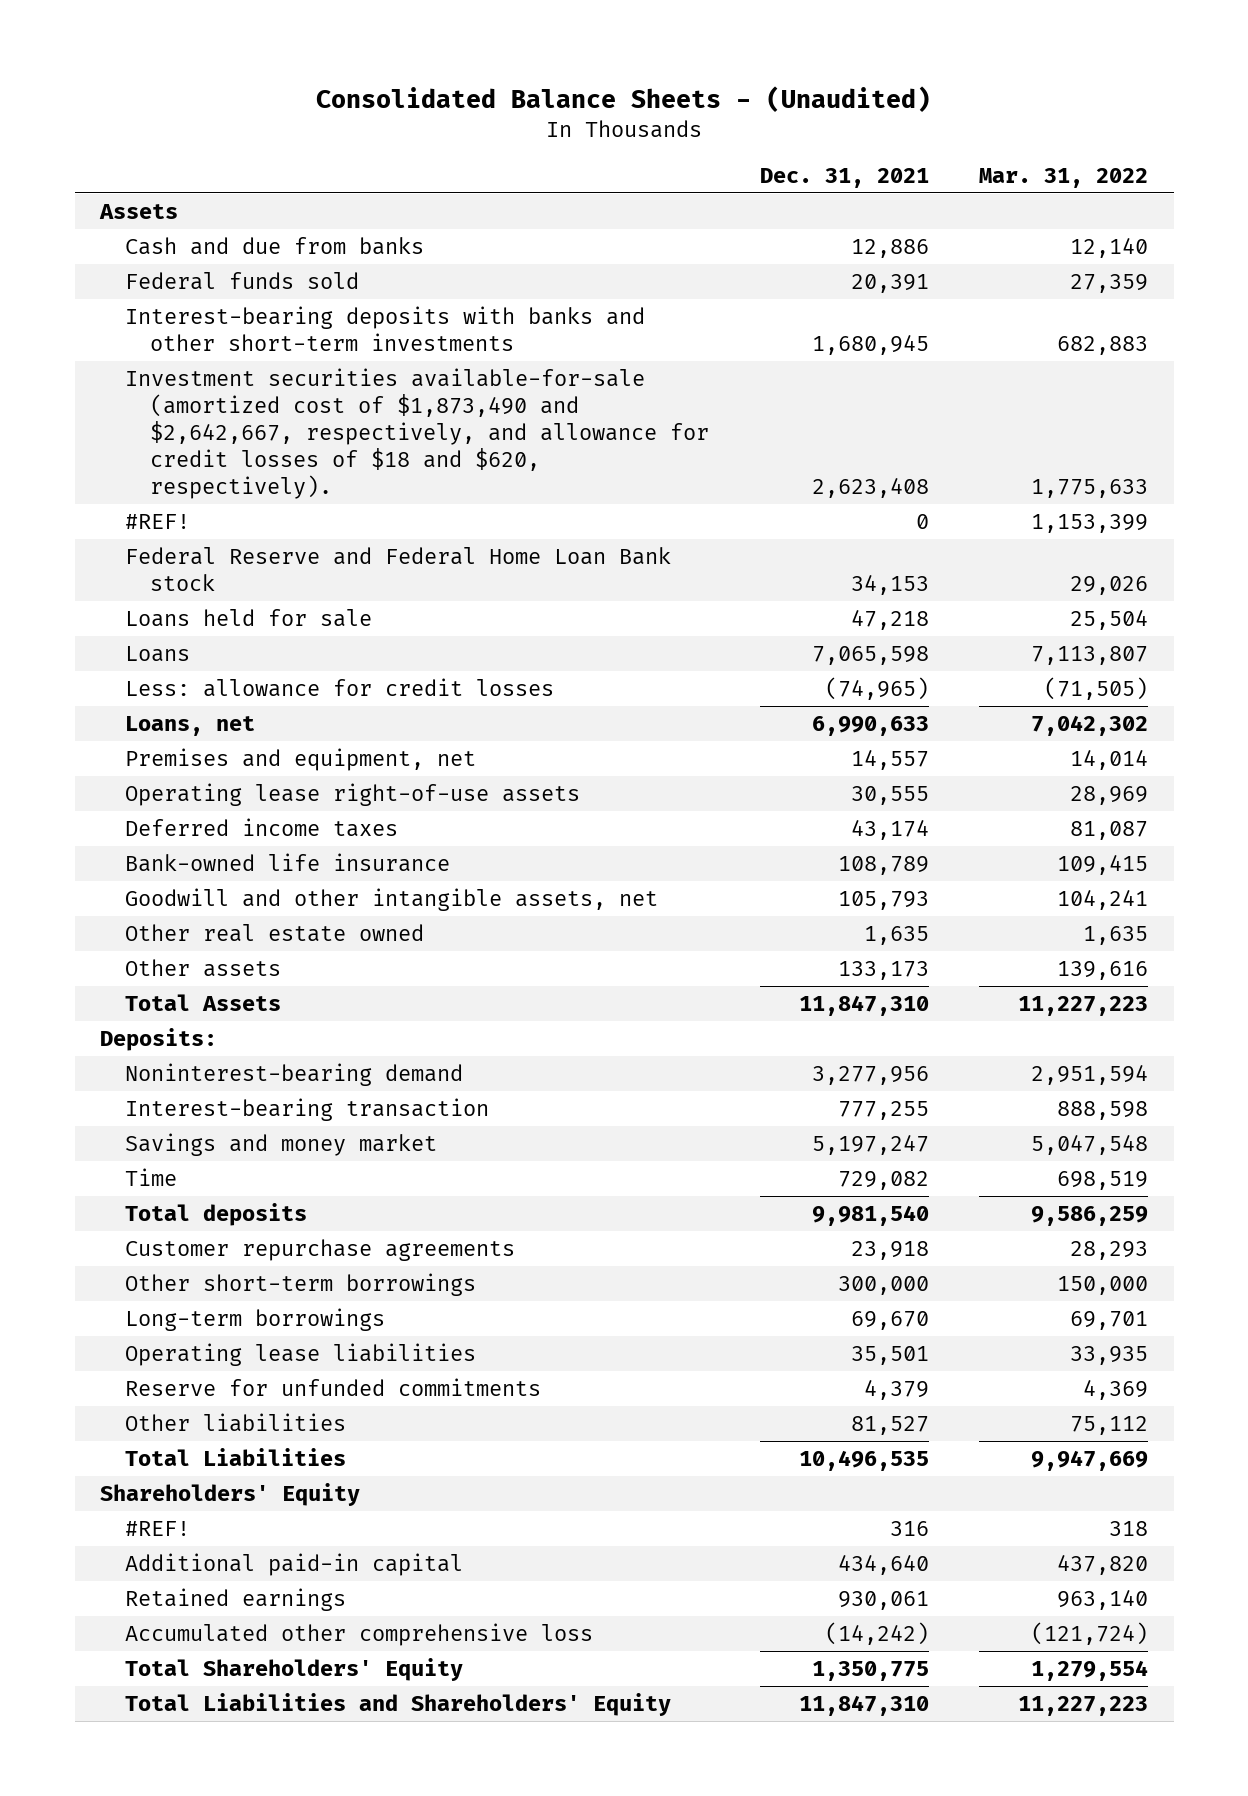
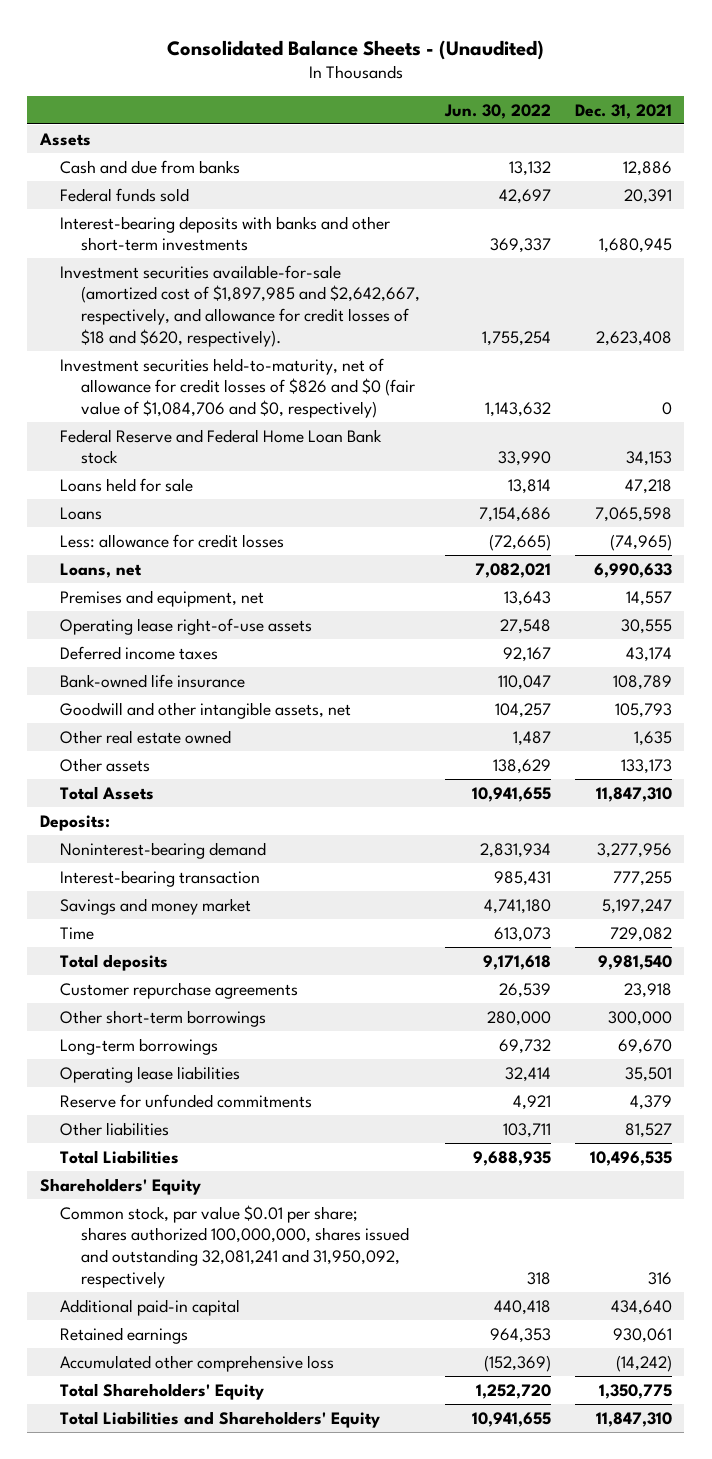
[979,167,1149,188] Mar. 31, 2022 -> none
none -> [443,103,551,119] Jun. 30, 2022
[124,367,709,500] Investment securities available-for-sale (amortized cost of $1,873,490 and $2,642,667, respectively, and allowance for credit losses of $18 and $620, respectively). -> [60,264,421,347] Investment securities available-for-sale (amortized cost of $1,897,985 and $2,642,667, respectively, and allowance for credit losses of $18 and $620, respectively).
[124,513,190,529] #REF! -> [60,357,416,418] Investment securities held-to-maturity, net of allowance for credit losses of $826 and $0 (fair value of $1,084,706 and $0, respectively)
[124,1520,190,1536] #REF! -> [60,1204,410,1288] Common stock, par value $0.01 per share; shares authorized 100,000,000, shares issued and outstanding 32,081,241 and 31,950,092, respectively

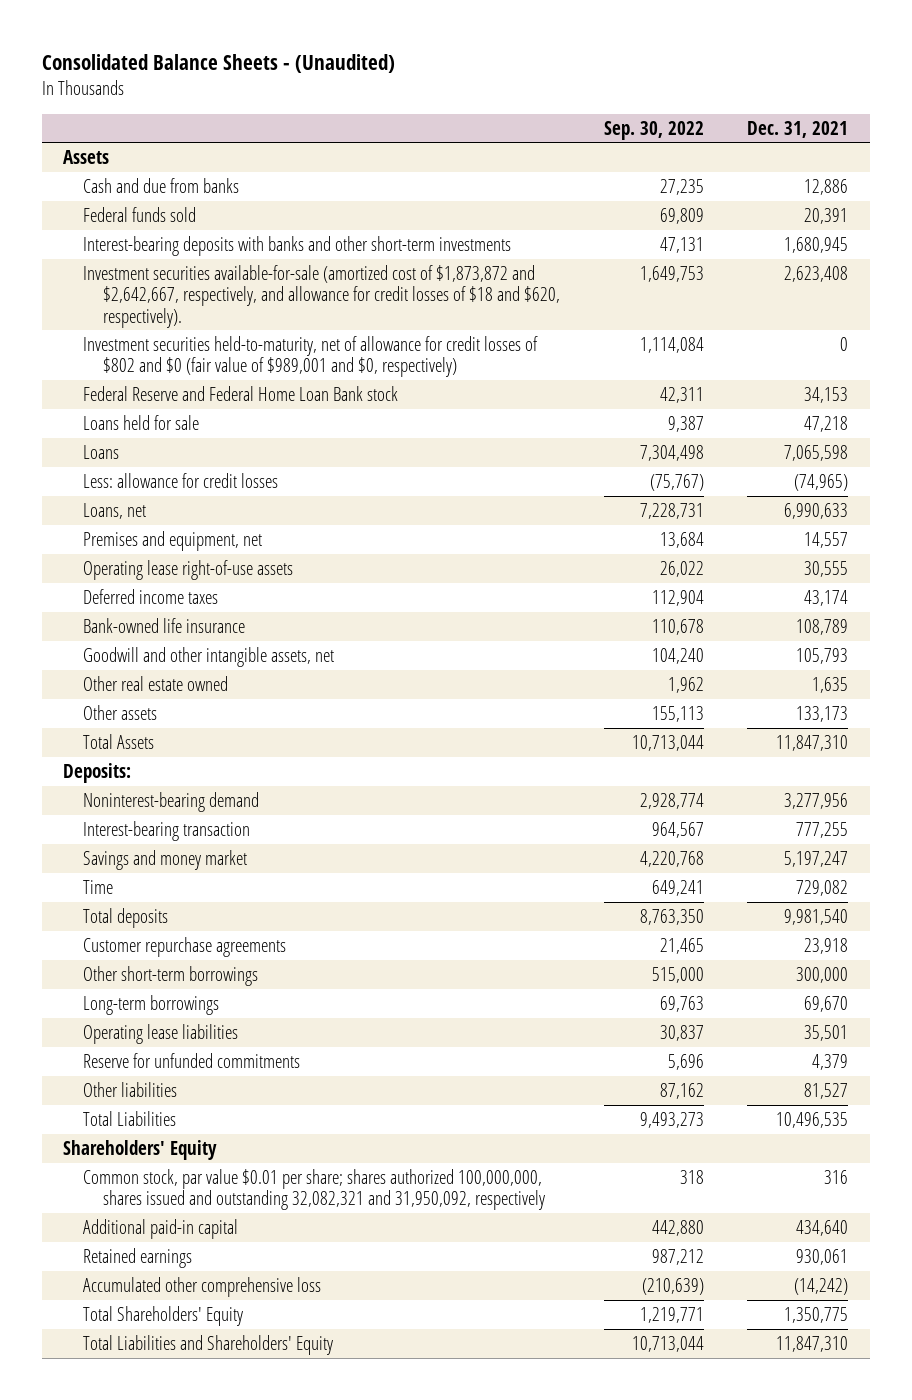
[443,103,551,119] Jun. 30, 2022 -> none
none -> [603,120,704,140] Sep. 30, 2022
[60,264,421,347] Investment securities available-for-sale (amortized cost of $1,897,985 and $2,642,667, respectively, and allowance for credit losses of $18 and $620, respectively). -> [83,264,561,328] Investment securities available-for-sale (amortized cost of $1,873,872 and $2,642,667, respectively, and allowance for credit losses of $18 and $620, respectively).
[60,357,416,418] Investment securities held-to-maturity, net of allowance for credit losses of $826 and $0 (fair value of $1,084,706 and $0, respectively) -> [83,335,539,378] Investment securities held-to-maturity, net of allowance for credit losses of $802 and $0 (fair value of $989,001 and $0, respectively)
[60,1204,410,1288] Common stock, par value $0.01 per share; shares authorized 100,000,000, shares issued and outstanding 32,081,241 and 31,950,092, respectively -> [83,1168,546,1211] Common stock, par value $0.01 per share; shares authorized 100,000,000, shares issued and outstanding 32,082,321 and 31,950,092, respectively

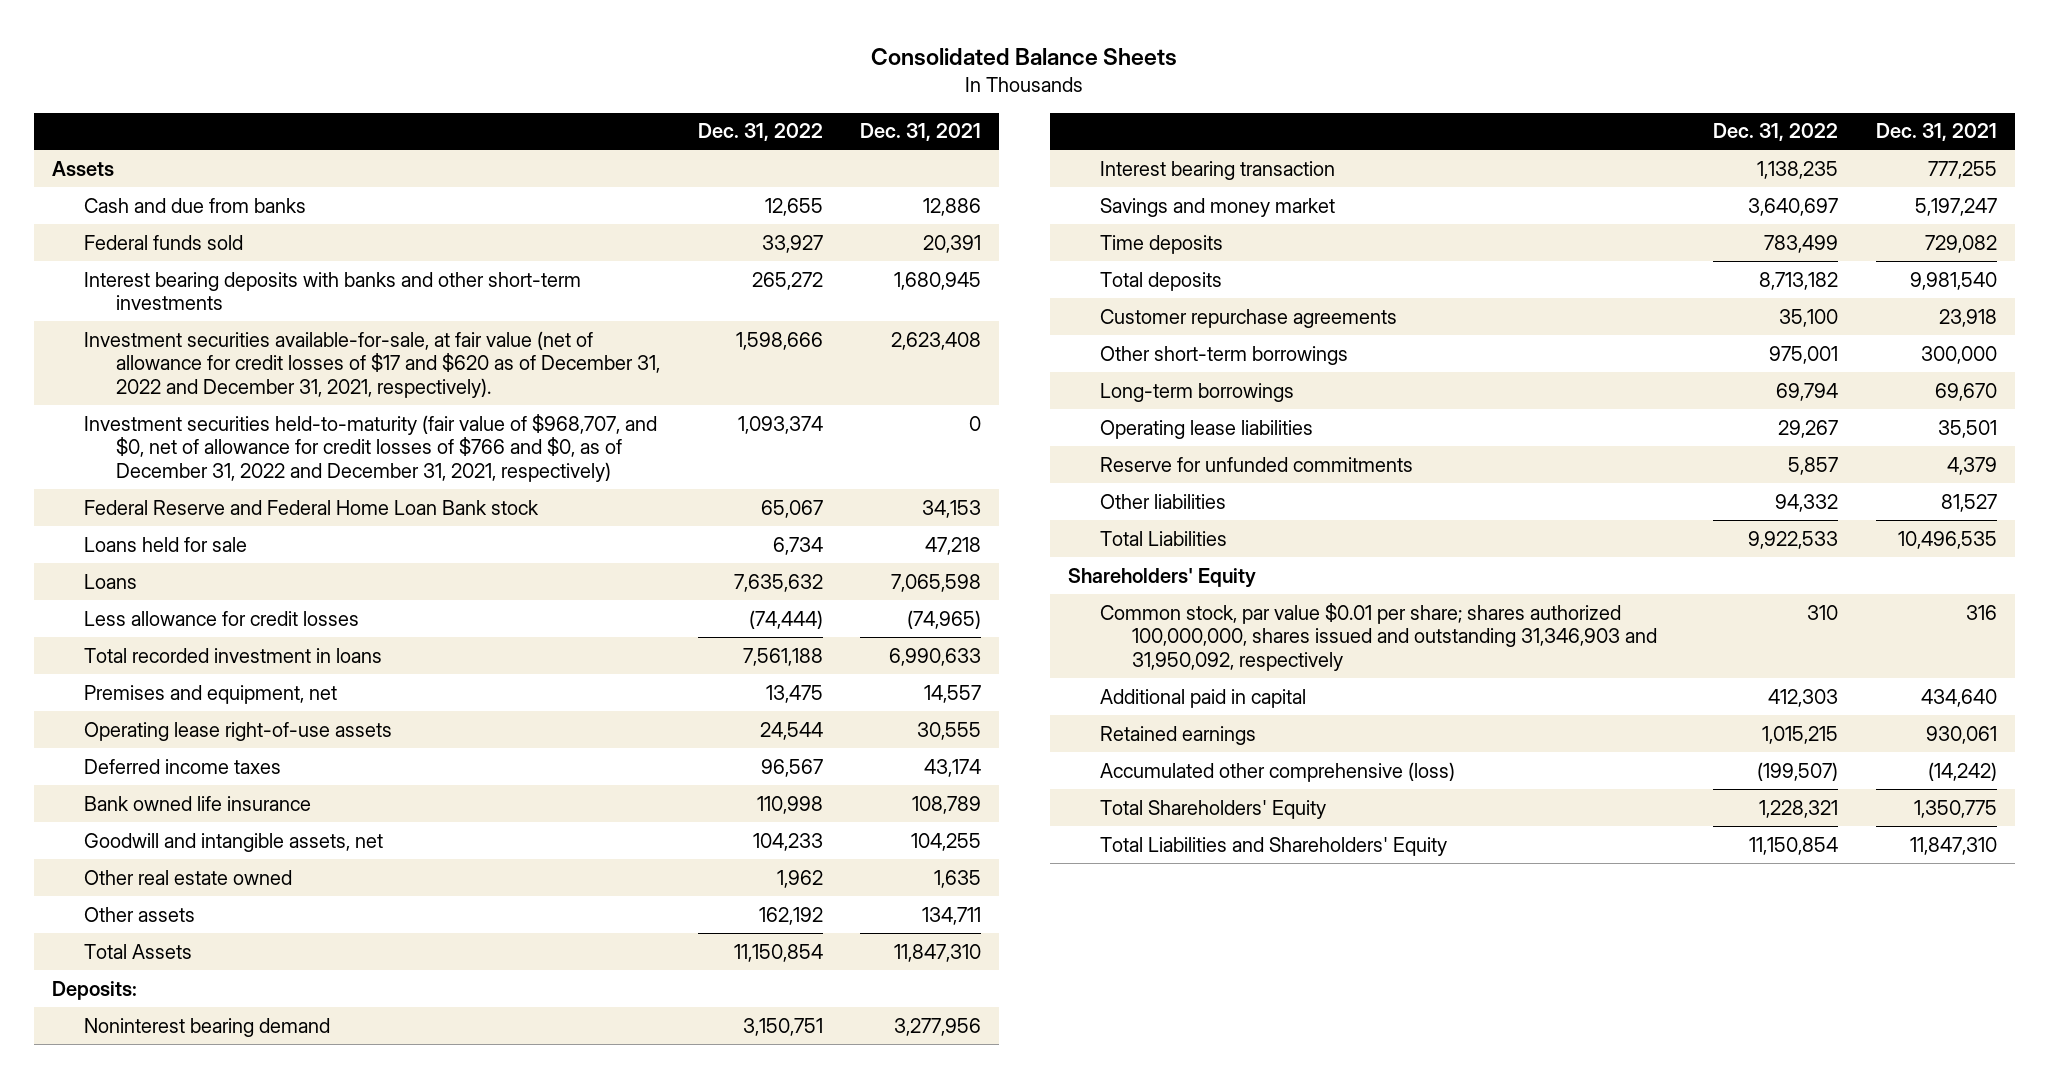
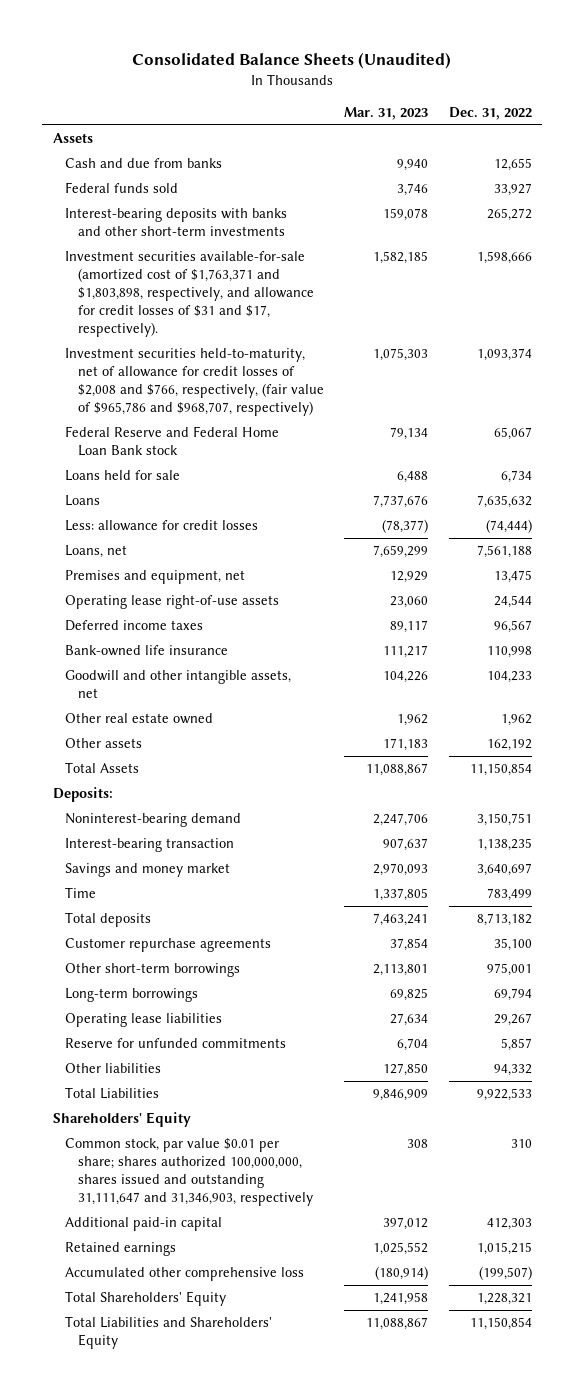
[871,48,1178,67] Consolidated Balance Sheets -> [132,52,452,70] Consolidated Balance Sheets (Unaudited)
[859,123,981,142] Dec. 31, 2021 -> none
none -> [344,106,429,120] Mar. 31, 2023
[84,271,582,311] Interest bearing deposits with banks and other short-term investments -> [65,208,288,237] Interest-bearing deposits with banks and other short-term investments
[84,330,661,399] Investment securities available-for-sale, at fair value (net of allowance for credit losses of $17 and $620 as of December 31, 2022 and December 31, 2021, respectively). -> [65,251,315,337] Investment securities available-for-sale (amortized cost of $1,763,371 and $1,803,898, respectively, and allowance for credit losses of $31 and $17, respectively).
[84,413,658,483] Investment securities held-to-maturity (fair value of $968,707, and $0, net of allowance for credit losses of $766 and $0, as of December 31, 2022 and December 31, 2021, respectively) -> [65,348,325,417] Investment securities held-to-maturity, net of allowance for credit losses of $2,008 and $766, respectively, (fair value of $965,786 and $968,707, respectively)
[84,610,360,626] Less allowance for credit losses -> [65,520,259,532] Less: allowance for credit losses
[84,647,383,663] Total recorded investment in loans -> [65,545,128,559] Loans, net
[84,795,312,811] Bank owned life insurance -> [65,645,229,657] Bank-owned life insurance
[84,832,384,852] Goodwill and intangible assets, net -> [65,670,292,699] Goodwill and other intangible assets, net
[84,1017,331,1037] Noninterest bearing demand -> [65,813,242,828] Noninterest-bearing demand
[1100,160,1336,180] Interest bearing transaction -> [65,838,235,853] Interest-bearing transaction
[1100,234,1224,254] Time deposits -> [65,887,97,899] Time
[1100,602,1658,672] Common stock, par value $0.01 per share; shares authorized 100,000,000, shares issued and outstanding 31,346,903 and 31,950,092, respectively -> [65,1138,314,1207] Common stock, par value $0.01 per share; shares authorized 100,000,000, shares issued and outstanding 31,111,647 and 31,346,903, respectively
[1100,688,1307,708] Additional paid in capital -> [65,1217,223,1232] Additional paid-in capital
[1100,761,1456,782] Accumulated other comprehensive (loss) -> [65,1267,305,1282] Accumulated other comprehensive loss

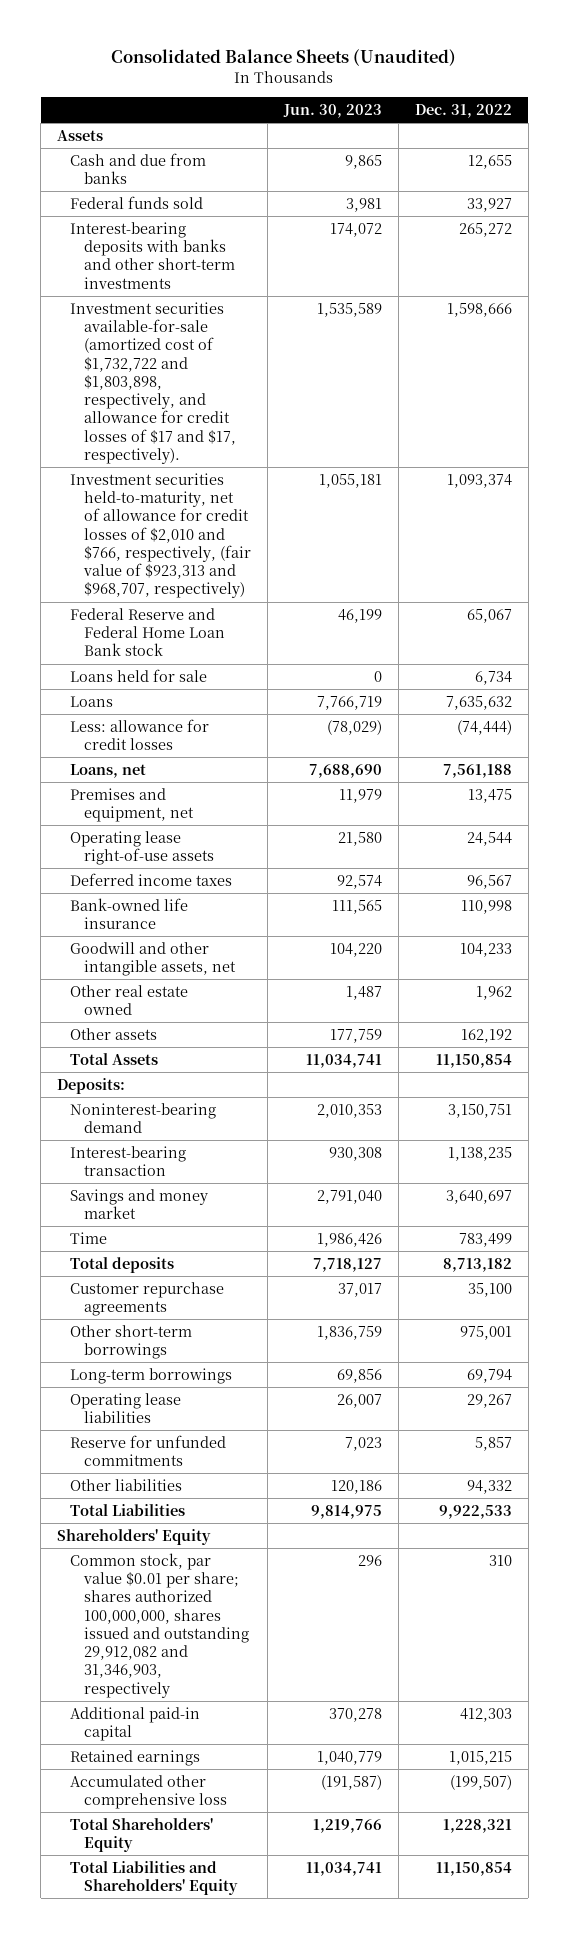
[344,106,429,120] Mar. 31, 2023 -> none
none -> [282,104,382,119] Jun. 30, 2023
[65,251,315,337] Investment securities available-for-sale (amortized cost of $1,763,371 and $1,803,898, respectively, and allowance for credit losses of $31 and $17, respectively). -> [70,301,236,465] Investment securities available-for-sale (amortized cost of $1,732,722 and $1,803,898, respectively, and allowance for credit losses of $17 and $17, respectively).
[65,348,325,417] Investment securities held-to-maturity, net of allowance for credit losses of $2,008 and $766, respectively, (fair value of $965,786 and $968,707, respectively) -> [70,472,251,599] Investment securities held-to-maturity, net of allowance for credit losses of $2,010 and $766, respectively, (fair value of $923,313 and $968,707, respectively)
[65,1138,314,1207] Common stock, par value $0.01 per share; shares authorized 100,000,000, shares issued and outstanding 31,111,647 and 31,346,903, respectively -> [70,1552,249,1698] Common stock, par value $0.01 per share; shares authorized 100,000,000, shares issued and outstanding 29,912,082 and 31,346,903, respectively

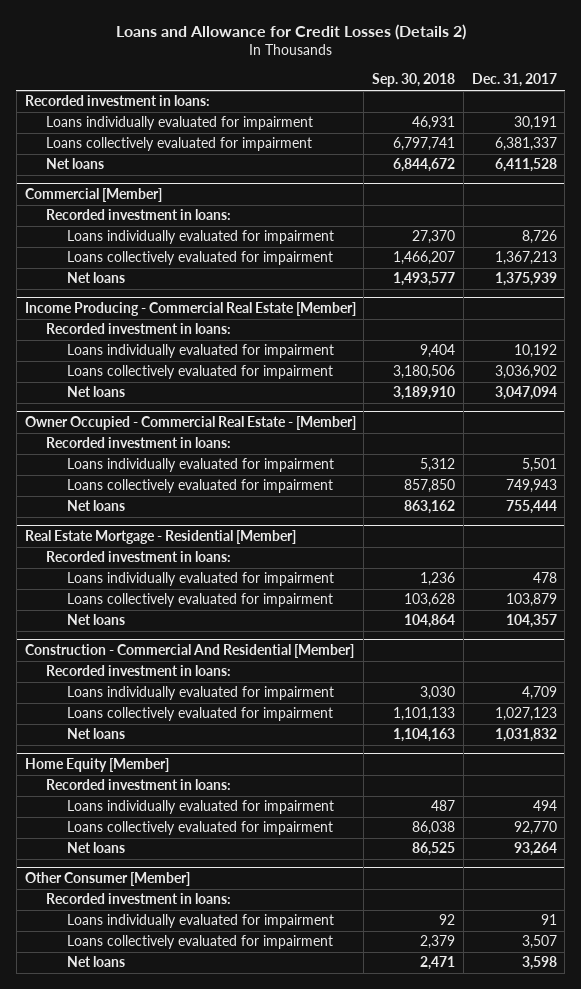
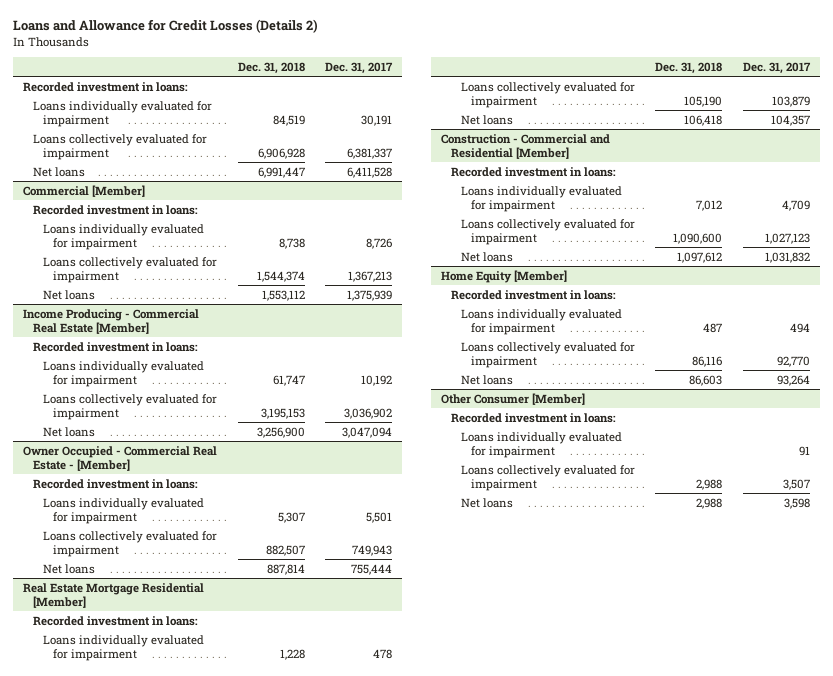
[372,73,456,88] Sep. 30, 2018 -> none
none -> [237,61,305,74] Dec. 31, 2018
[24,529,296,544] Real Estate Mortgage - Residential [Member] -> [23,582,205,608] Real Estate Mortgage Residential [Member]
[24,643,354,658] Construction - Commercial And Residential [Member] -> [440,133,610,159] Construction - Commercial and Residential [Member]

